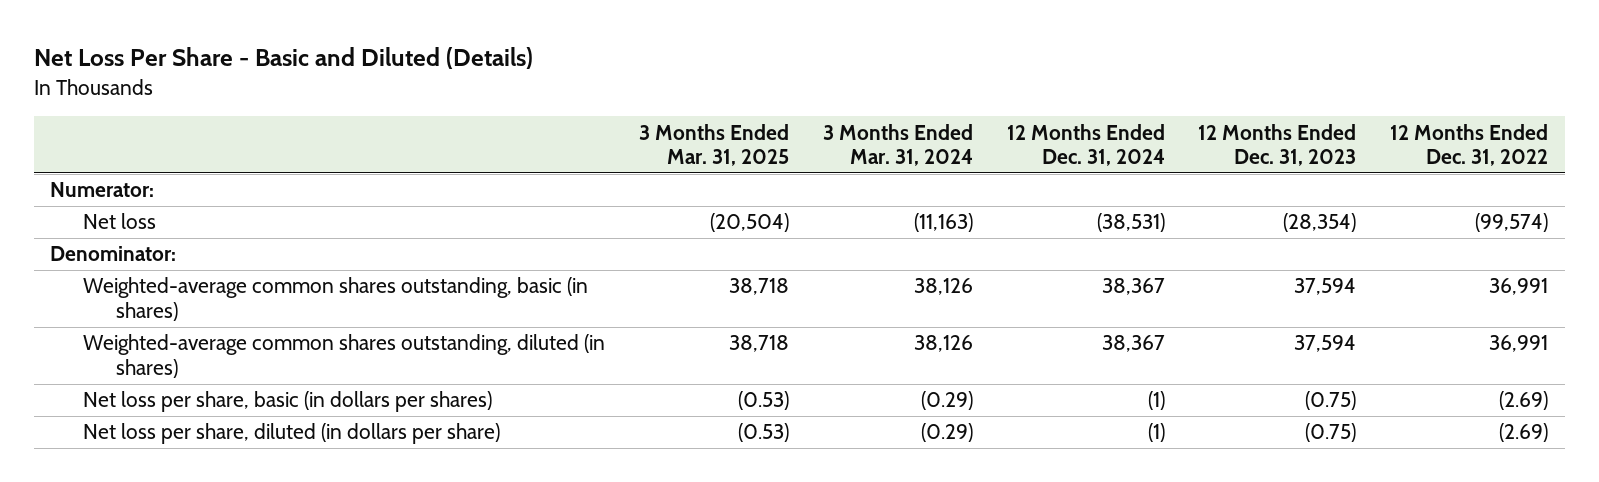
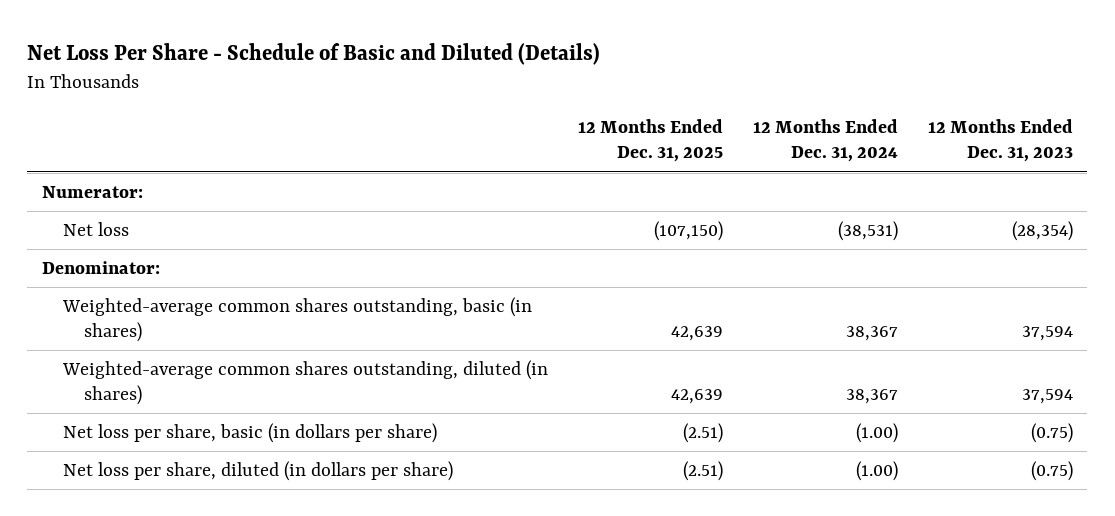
[33,47,533,70] Net Loss Per Share - Basic and Diluted (Details) -> [27,42,601,65] Net Loss Per Share - Schedule of Basic and Diluted (Details)
[638,123,789,167] 3 Months Ended Mar. 31, 2025 -> none
[822,123,973,167] 3 Months Ended Mar. 31, 2024 -> none
[1390,123,1549,167] 12 Months Ended Dec. 31, 2022 -> none
none -> [578,119,724,163] 12 Months Ended Dec. 31, 2025
[83,391,493,413] Net loss per share, basic (in dollars per shares) -> [63,422,438,443] Net loss per share, basic (in dollars per share)
[1147,391,1165,411] (1) -> [855,422,898,443] (1.00)
[1147,423,1165,443] (1) -> [855,460,898,481] (1.00)

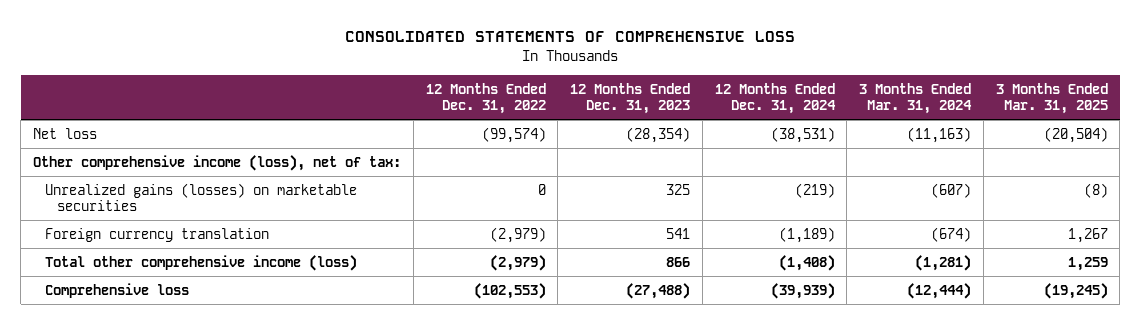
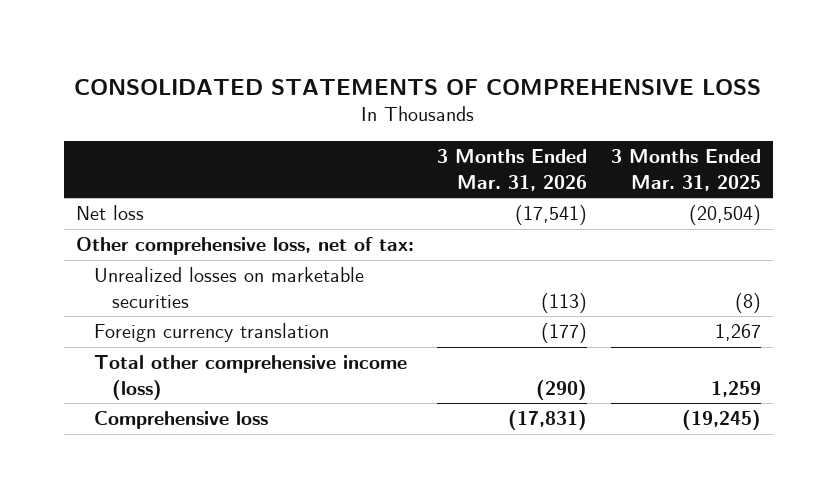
[425,82,546,115] 12 Months Ended Dec. 31, 2022 -> none
[570,82,691,115] 12 Months Ended Dec. 31, 2023 -> none
[714,82,836,115] 12 Months Ended Dec. 31, 2024 -> none
[859,82,973,115] 3 Months Ended Mar. 31, 2024 -> none
none -> [437,149,588,191] 3 Months Ended Mar. 31, 2026
[32,154,401,171] Other comprehensive income (loss), net of tax: -> [75,237,414,256] Other comprehensive loss, net of tax:
[44,182,357,212] Unrealized gains (losses) on marketable securities -> [93,267,364,308] Unrealized losses on marketable securities

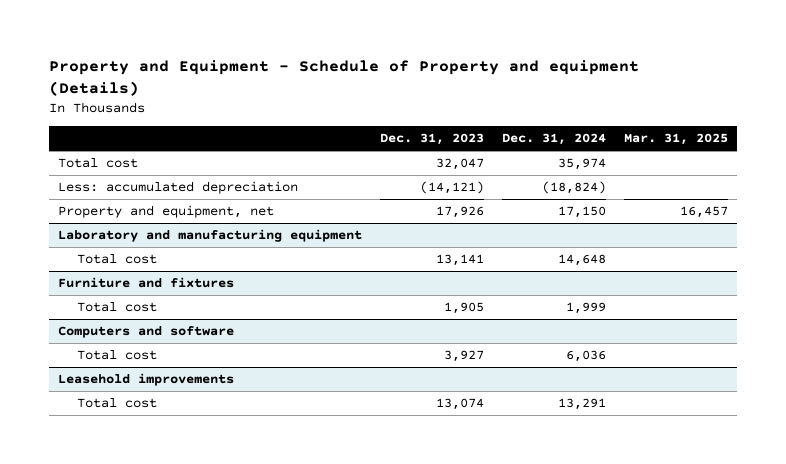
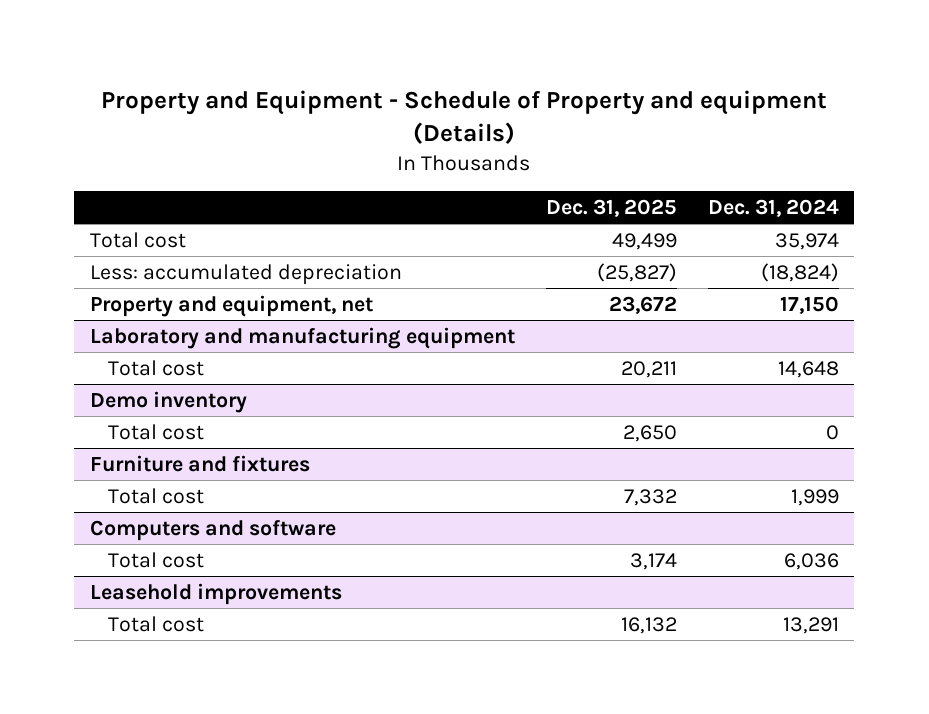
[379,133,484,146] Dec. 31, 2023 -> none
[624,133,729,146] Mar. 31, 2025 -> none
none -> [545,198,677,217] Dec. 31, 2025
none -> [89,390,247,413] Demo inventory
none -> [107,423,204,440] Total cost

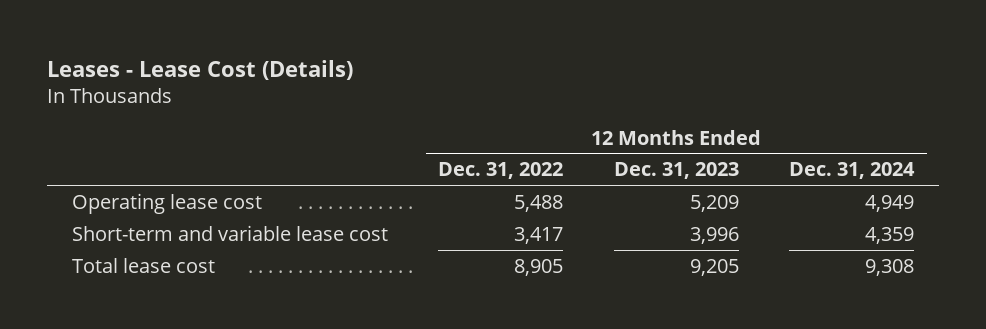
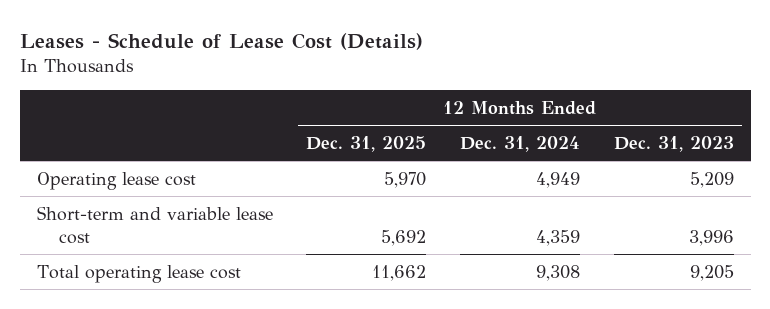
[46,59,353,80] Leases - Lease Cost (Details) -> [19,32,423,50] Leases - Schedule of Lease Cost (Details)
[438,162,564,180] Dec. 31, 2022 -> none
none -> [306,135,427,152] Dec. 31, 2025
[71,257,215,273] Total lease cost -> [36,264,241,283] Total operating lease cost

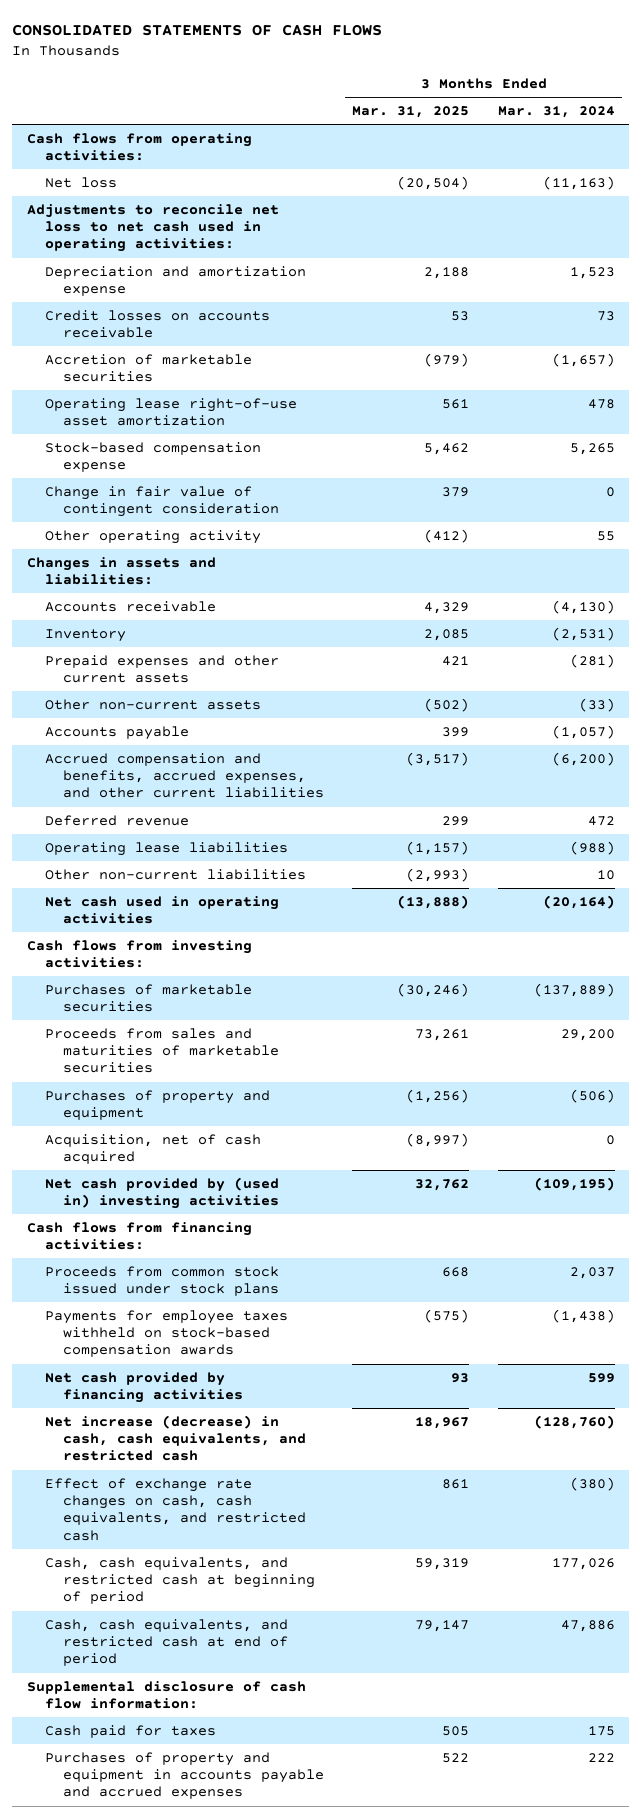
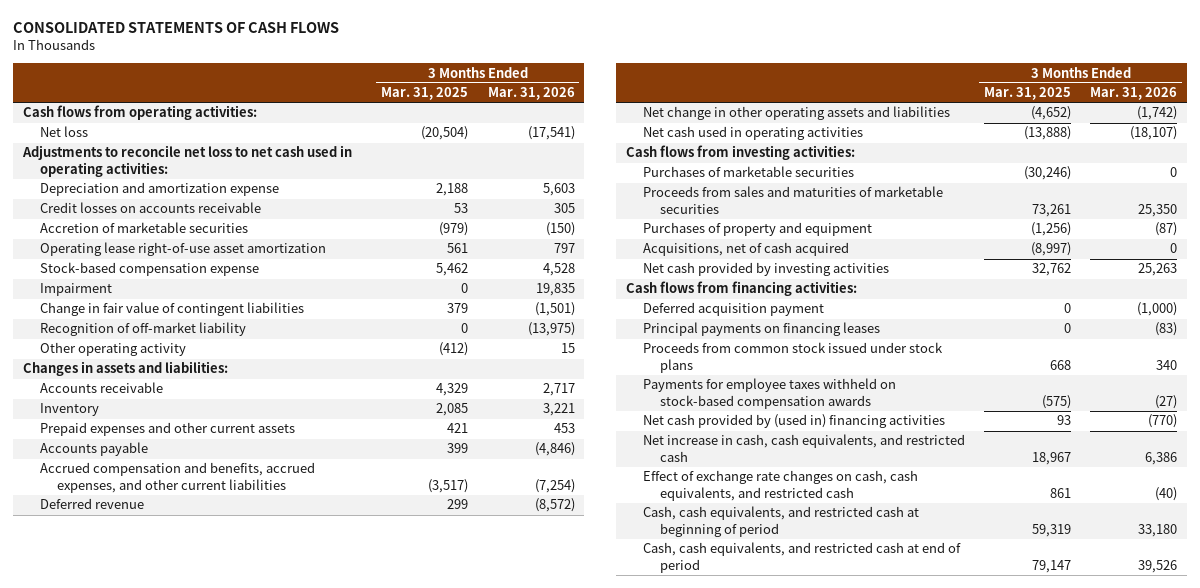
[497,106,615,119] Mar. 31, 2024 -> none
none -> [487,87,575,101] Mar. 31, 2026
none -> [39,283,112,297] Impairment
[44,485,280,518] Change in fair value of contingent consideration -> [39,302,304,317] Change in fair value of contingent liabilities
none -> [39,322,246,337] Recognition of off-market liability
[44,698,261,710] Other non-current assets -> none
[44,841,288,856] Operating lease liabilities -> none
[44,868,306,880] Other non-current liabilities -> [642,106,950,121] Net change in other operating assets and liabilities
[406,867,470,882] (2,993) -> [1031,106,1072,121] (4,652)
[44,1133,261,1165] Acquisition, net of cash acquired -> [642,242,849,257] Acquisitions, net of cash acquired
[44,1176,280,1210] Net cash provided by (used in) investing activities -> [642,262,889,277] Net cash provided by investing activities
none -> [642,302,824,317] Deferred acquisition payment
none -> [642,322,880,337] Principal payments on financing leases
[44,1371,244,1404] Net cash provided by financing activities -> [642,414,945,429] Net cash provided by (used in) financing activities
[44,1414,307,1462] Net increase (decrease) in cash, cash equivalents, and restricted cash -> [642,434,965,462] Net increase in cash, cash equivalents, and restricted cash
[26,1680,306,1710] Supplemental disclosure of cash flow information: -> none
[44,1724,216,1738] Cash paid for taxes -> none
[44,1751,325,1800] Purchases of property and equipment in accounts payable and accrued expenses -> none

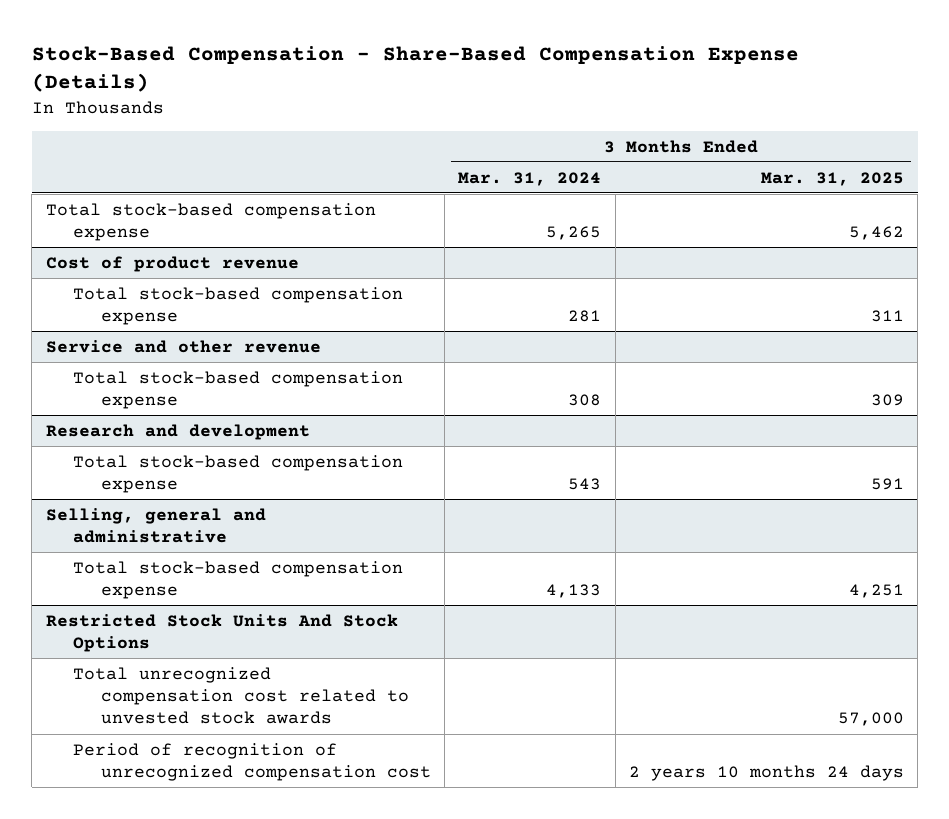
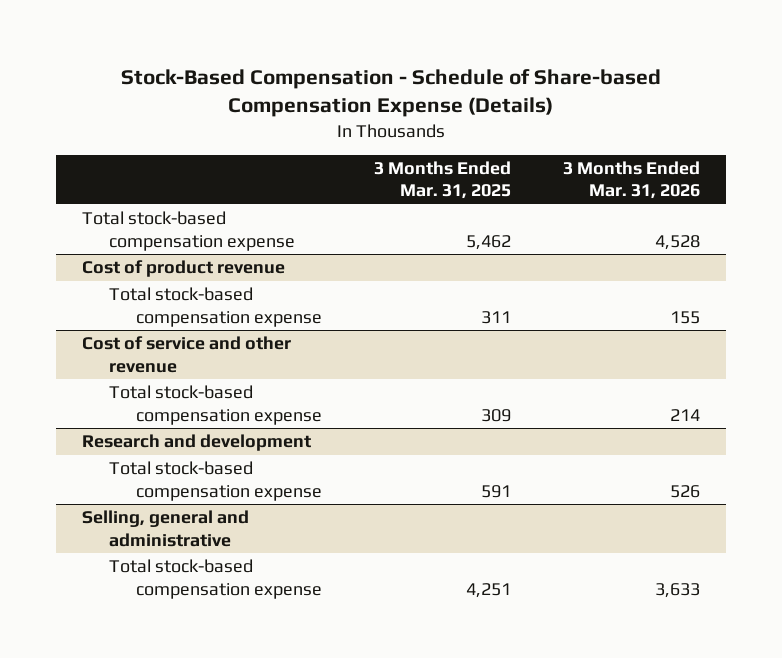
[31,45,799,93] Stock-Based Compensation - Share-Based Compensation Expense (Details) -> [120,68,661,118] Stock-Based Compensation - Schedule of Share-based Compensation Expense (Details)
[458,171,602,186] Mar. 31, 2024 -> none
none -> [563,161,701,200] 3 Months Ended Mar. 31, 2026
[45,339,321,353] Service and other revenue -> [81,336,291,373] Cost of service and other revenue
[45,613,398,653] Restricted Stock Units And Stock Options -> none
[73,666,409,725] Total unrecognized compensation cost related to unvested stock awards -> none
[73,742,431,782] Period of recognition of unrecognized compensation cost -> none

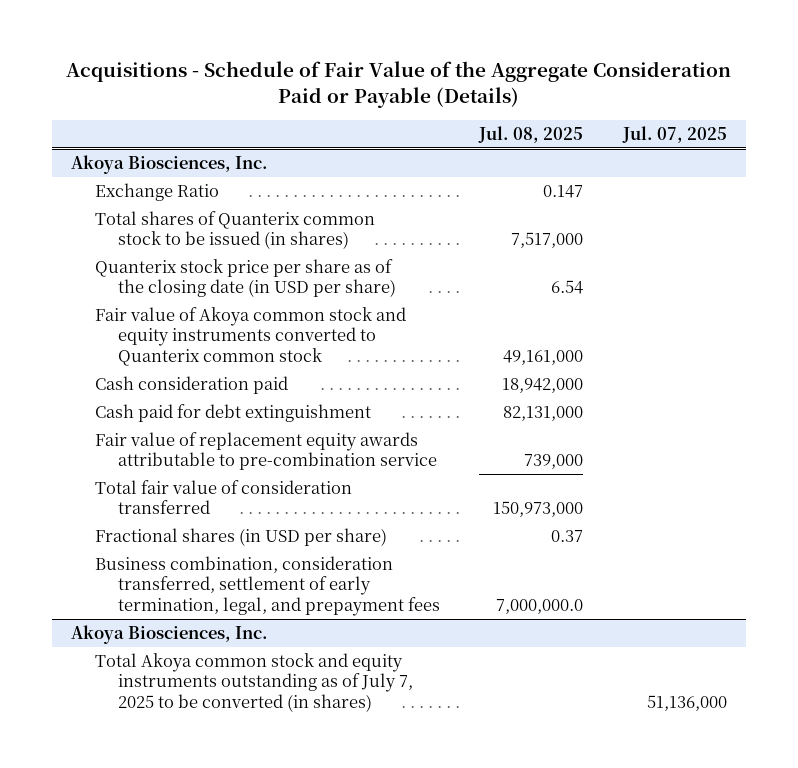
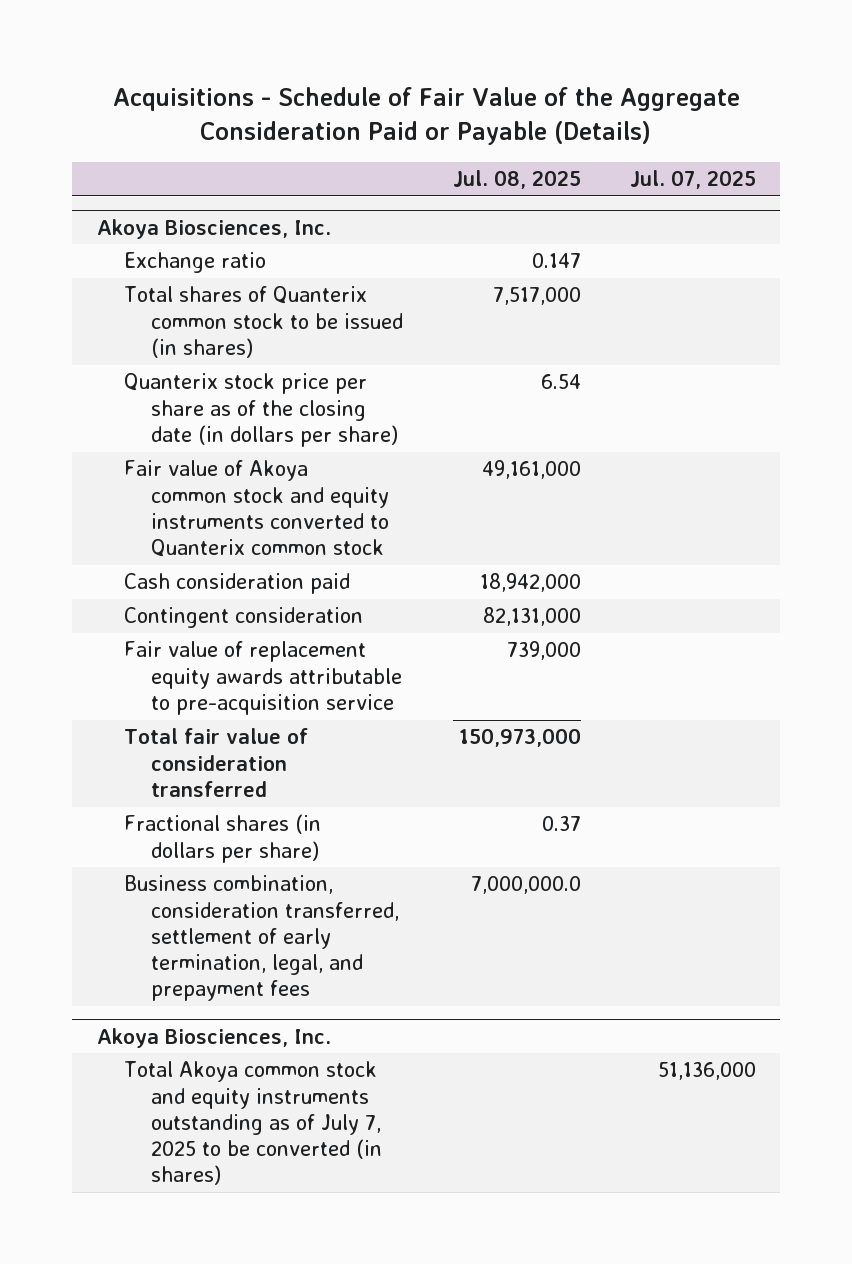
[94,182,219,201] Exchange Ratio -> [124,252,267,274] Exchange ratio
[94,258,396,298] Quanterix stock price per share as of the closing date (in USD per share) -> [124,373,399,447] Quanterix stock price per share as of the closing date (in dollars per share)
[94,403,371,422] Cash paid for debt extinguishment -> [124,607,364,629] Contingent consideration
[94,431,437,471] Fair value of replacement equity awards attributable to pre-combination service -> [124,641,403,715] Fair value of replacement equity awards attributable to pre-acquisition service
[94,527,387,546] Fractional shares (in USD per share) -> [124,814,322,863] Fractional shares (in dollars per share)

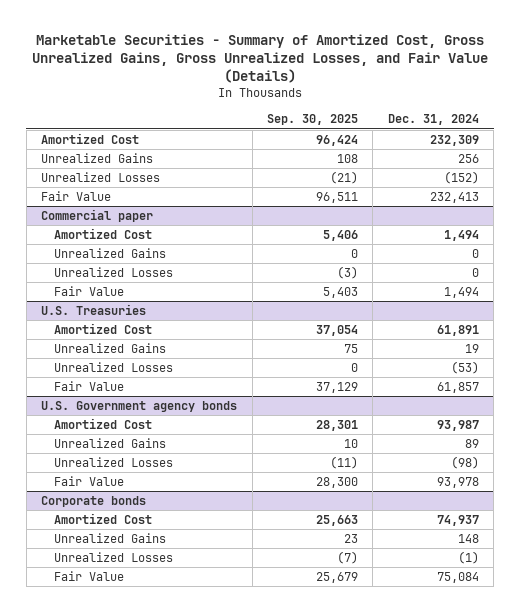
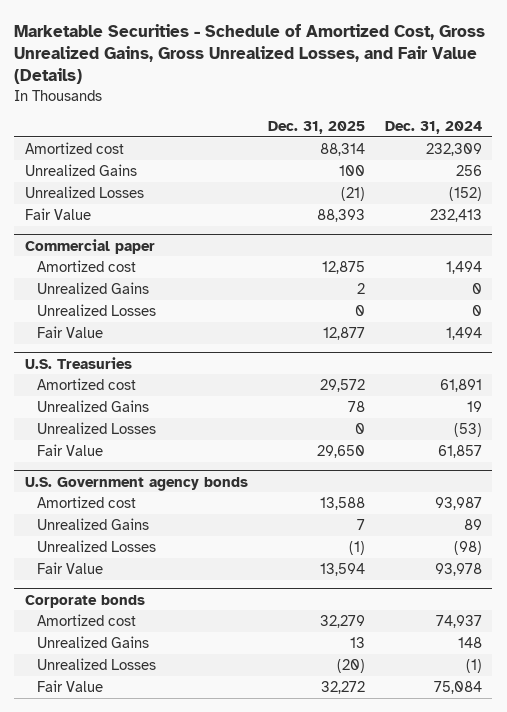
[32,33,489,84] Marketable Securities - Summary of Amortized Cost, Gross Unrealized Gains, Gross Unrealized Losses, and Fair Value (Details) -> [14,23,486,85] Marketable Securities - Schedule of Amortized Cost, Gross Unrealized Gains, Gross Unrealized Losses, and Fair Value (Details)
[267,114,359,126] Sep. 30, 2025 -> none
none -> [267,120,365,134] Dec. 31, 2025
[41,132,140,144] Amortized Cost -> [24,141,124,154] Amortized cost
[53,227,152,239] Amortized Cost -> [36,259,136,272] Amortized cost
[53,322,152,334] Amortized Cost -> [36,377,136,390] Amortized cost
[53,417,152,429] Amortized Cost -> [36,495,136,508] Amortized cost
[53,512,152,524] Amortized Cost -> [36,613,136,626] Amortized cost

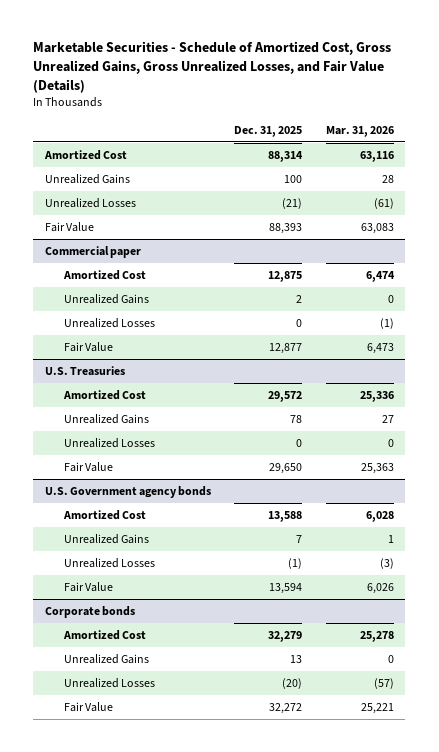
[385,120,483,134] Dec. 31, 2024 -> none
none -> [325,126,394,138] Mar. 31, 2026
[24,141,124,154] Amortized cost -> [44,149,128,160] Amortized Cost
[36,259,136,272] Amortized cost -> [63,269,147,280] Amortized Cost
[36,377,136,390] Amortized cost -> [63,389,147,400] Amortized Cost
[36,495,136,508] Amortized cost -> [63,509,147,520] Amortized Cost
[36,613,136,626] Amortized cost -> [63,629,147,640] Amortized Cost

